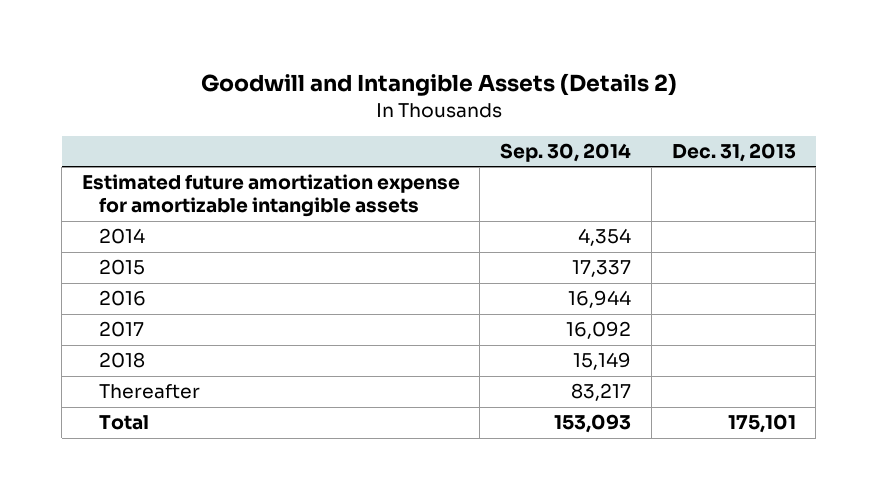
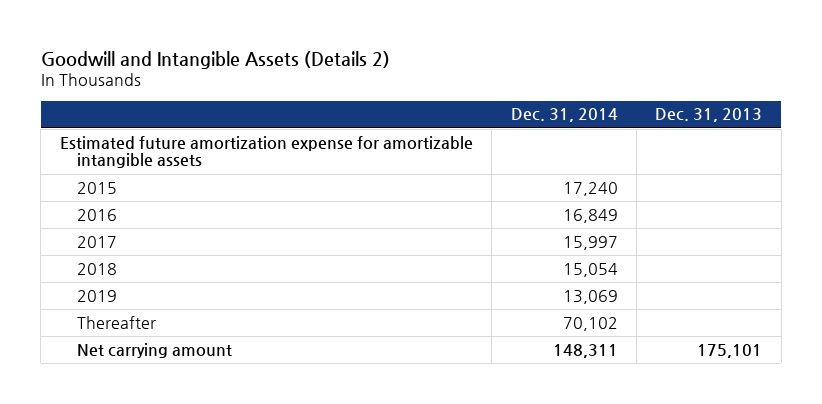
[500,142,632,162] Sep. 30, 2014 -> none
none -> [510,108,618,123] Dec. 31, 2014
[98,228,145,245] 2014 -> none
none -> [76,289,117,302] 2019
[98,415,149,431] Total -> [76,342,232,358] Net carrying amount

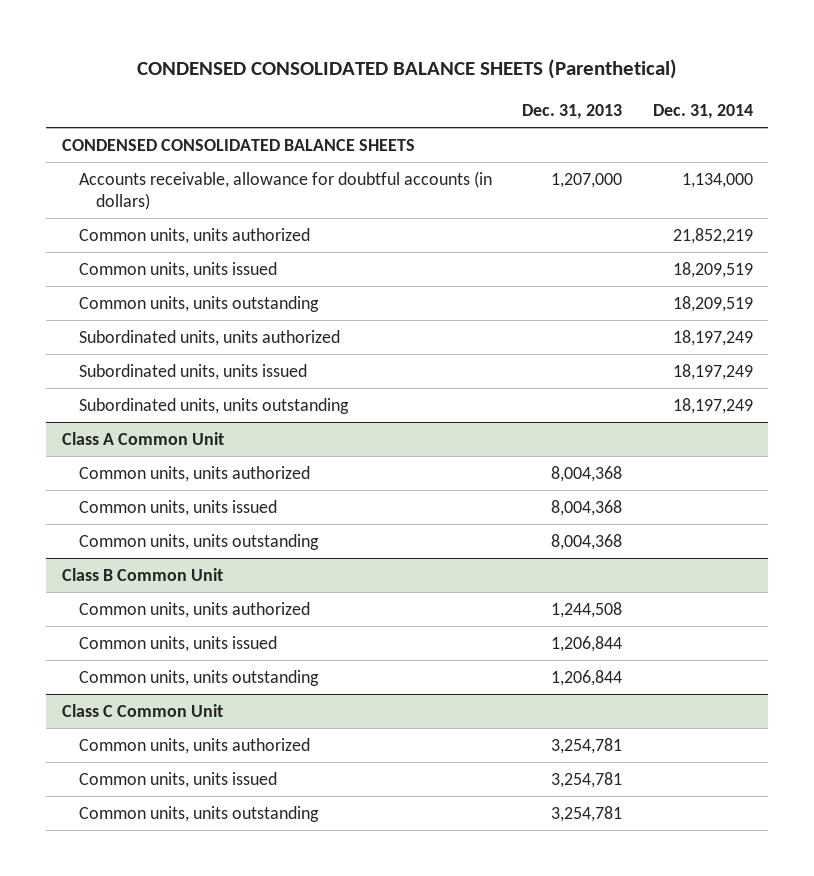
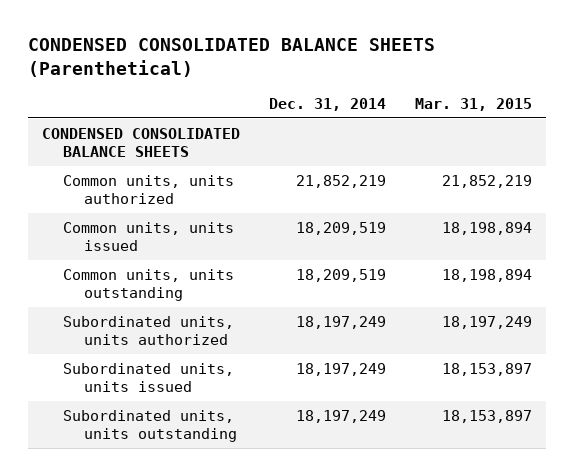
[522,103,623,119] Dec. 31, 2013 -> none
none -> [414,98,532,112] Mar. 31, 2015
[79,171,493,211] Accounts receivable, allowance for doubtful accounts (in dollars) -> none
[61,432,224,446] Class A Common Unit -> none
[79,466,311,483] Common units, units authorized -> none
[79,500,278,517] Common units, units issued -> none
[79,534,320,551] Common units, units outstanding -> none
[61,568,223,582] Class B Common Unit -> none
[79,602,311,619] Common units, units authorized -> none
[79,636,278,653] Common units, units issued -> none
[79,670,320,687] Common units, units outstanding -> none
[61,704,223,718] Class C Common Unit -> none
[79,738,311,755] Common units, units authorized -> none
[79,772,278,789] Common units, units issued -> none
[79,806,320,823] Common units, units outstanding -> none

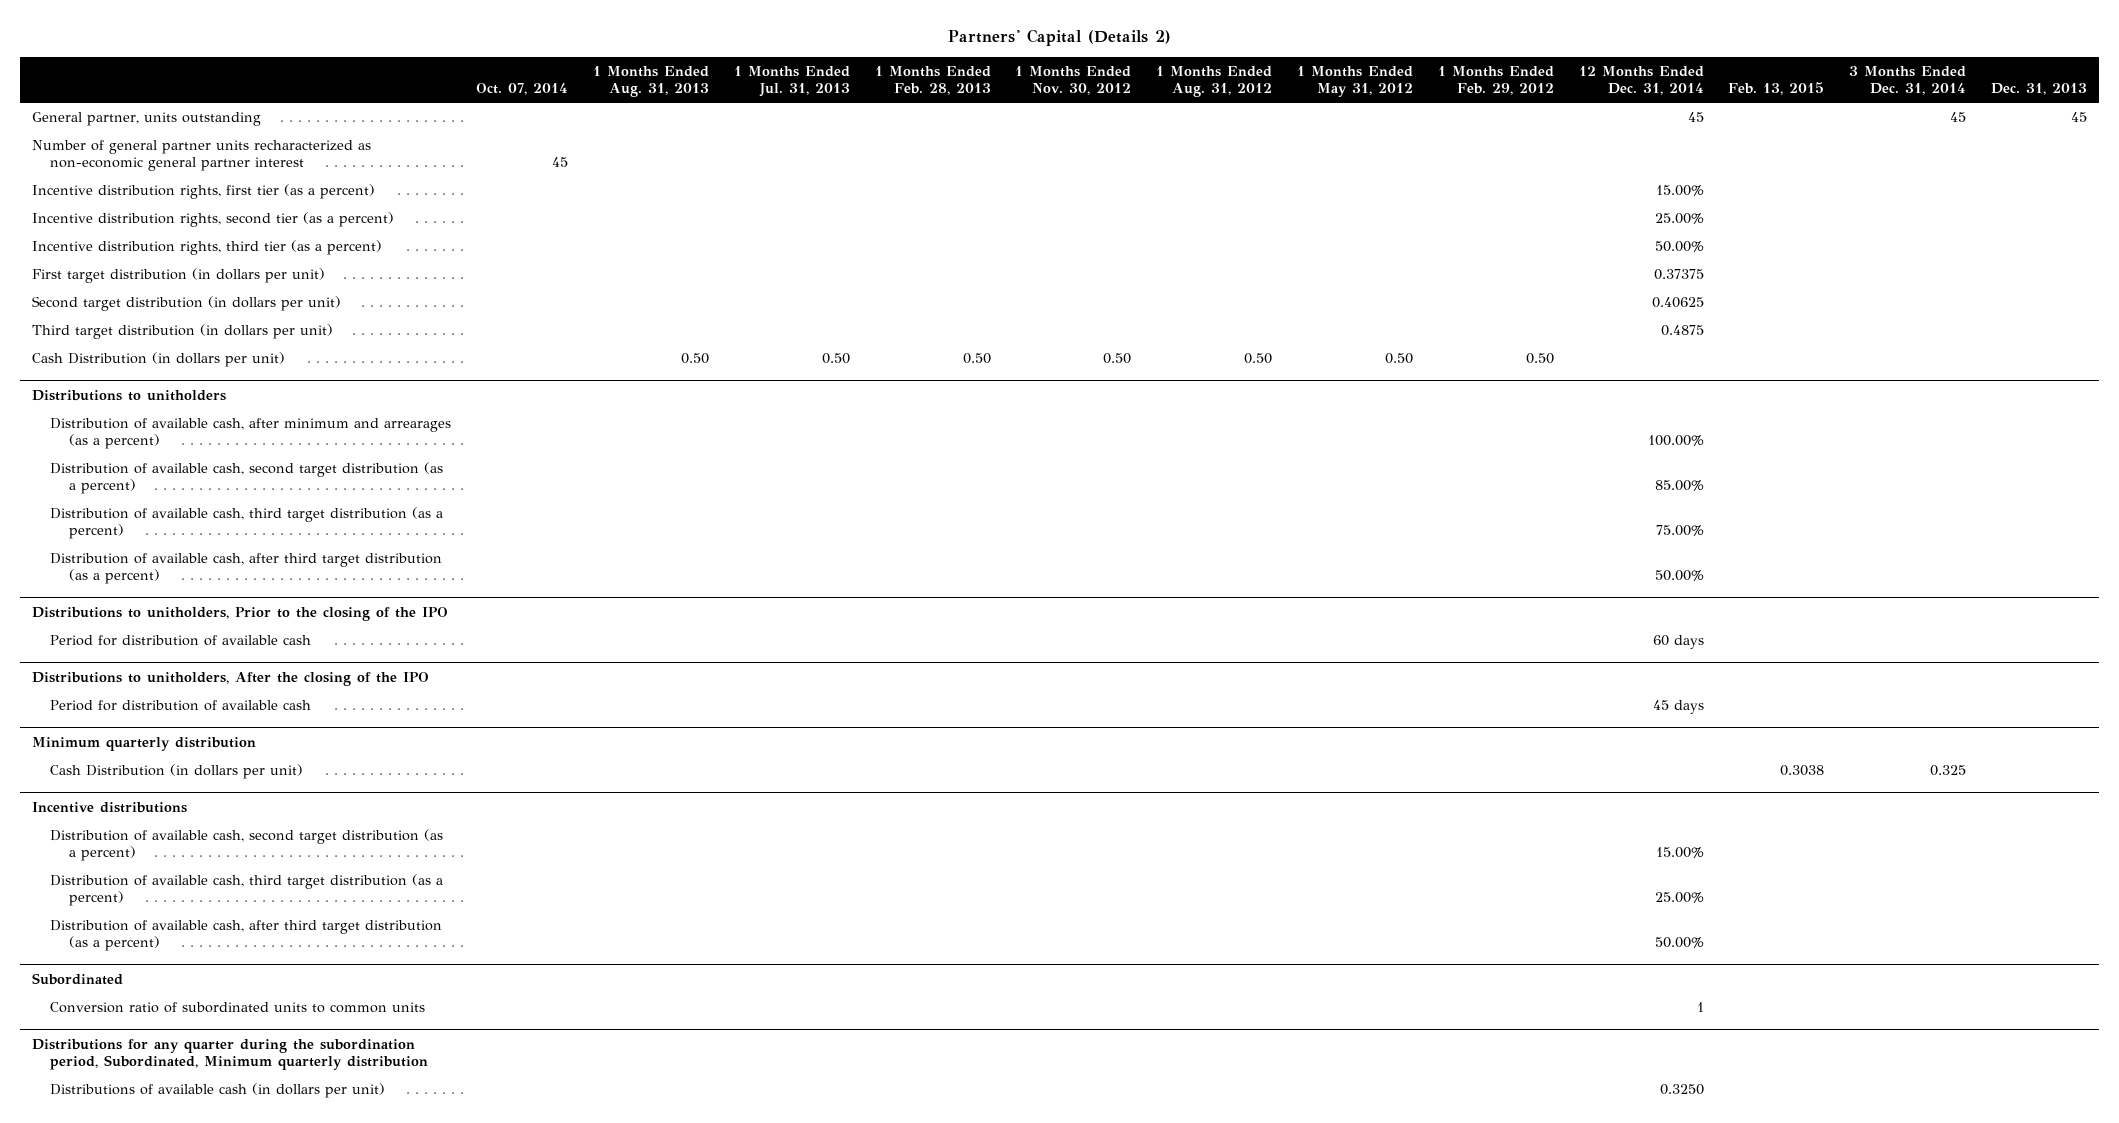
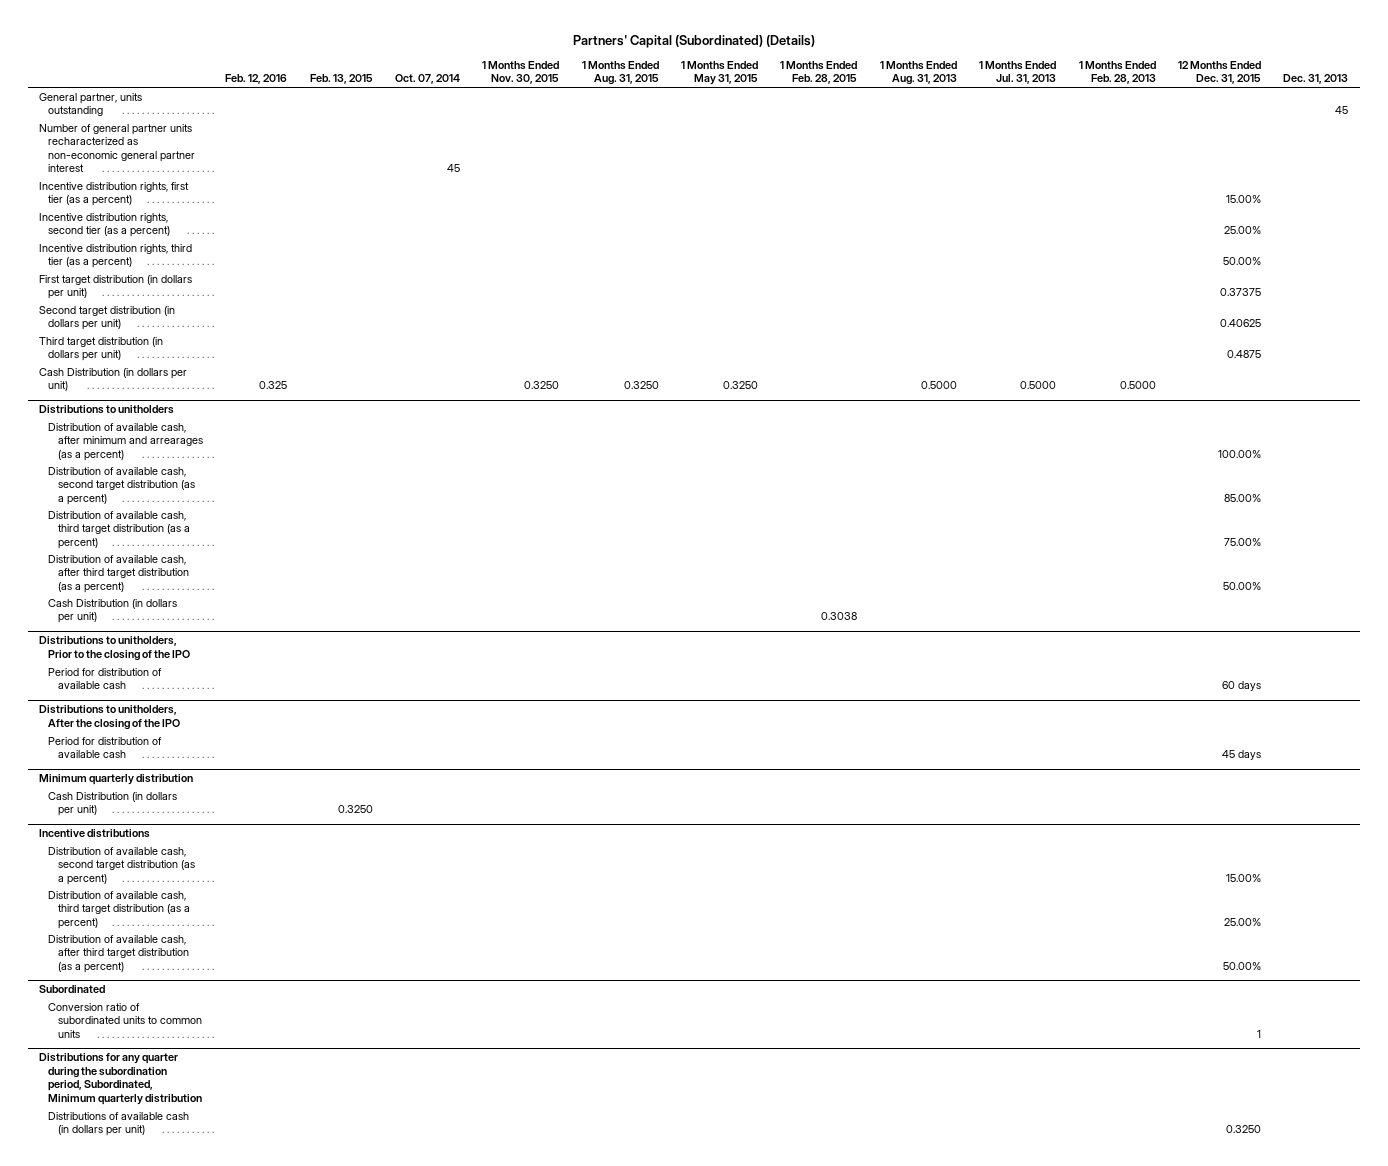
[947,29,1171,47] Partners' Capital (Details 2) -> [572,35,815,49] Partners' Capital (Subordinated) (Details)
[1015,65,1132,96] 1 Months Ended Nov. 30, 2012 -> none
[1156,65,1273,98] 1 Months Ended Aug. 31, 2012 -> none
[1297,65,1414,98] 1 Months Ended May 31, 2012 -> none
[1437,65,1554,96] 1 Months Ended Feb. 29, 2012 -> none
[1578,65,1704,96] 12 Months Ended Dec. 31, 2014 -> none
[1849,65,1967,96] 3 Months Ended Dec. 31, 2014 -> none
none -> [225,74,288,85] Feb. 12, 2016
none -> [482,60,560,85] 1 Months Ended Nov. 30, 2015
none -> [581,60,659,86] 1 Months Ended Aug. 31, 2015
none -> [681,60,759,86] 1 Months Ended May 31, 2015
none -> [780,60,858,85] 1 Months Ended Feb. 28, 2015
none -> [1178,60,1262,85] 12 Months Ended Dec. 31, 2015
[681,352,710,364] 0.50 -> [920,381,957,390] 0.5000
[821,352,850,364] 0.50 -> [1020,381,1057,390] 0.5000
[962,352,991,364] 0.50 -> [1119,381,1156,390] 0.5000
none -> [48,598,178,624] Cash Distribution (in dollars per unit)
[1780,764,1825,776] 0.3038 -> [337,805,373,814] 0.3250

